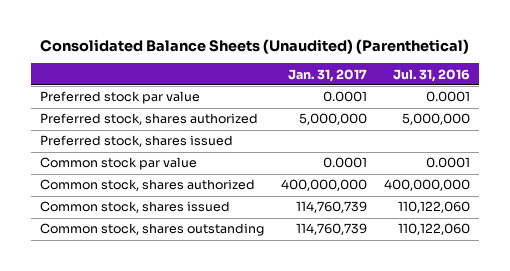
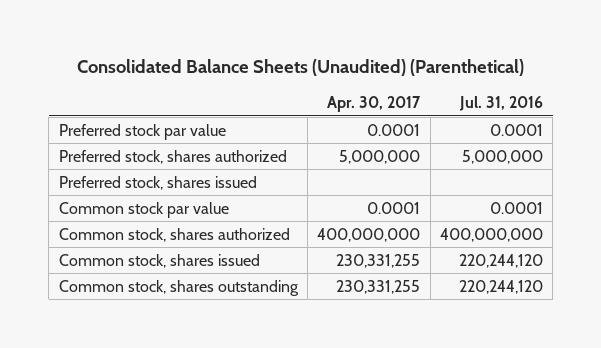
[287,68,367,82] Jan. 31, 2017 -> none
none -> [327,96,422,113] Apr. 30, 2017
[397,201,470,214] 110,122,060 -> [458,253,543,268] 220,244,120
[397,223,470,236] 110,122,060 -> [458,279,543,294] 220,244,120

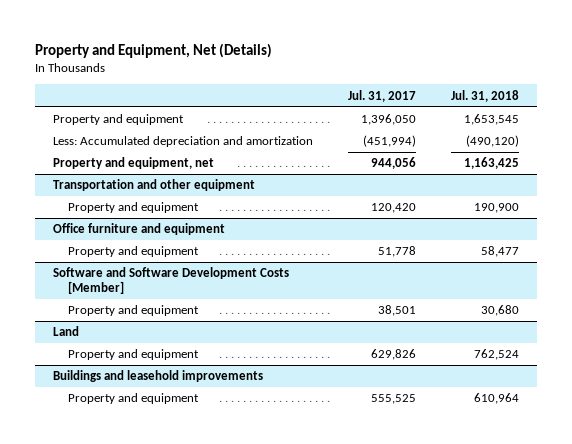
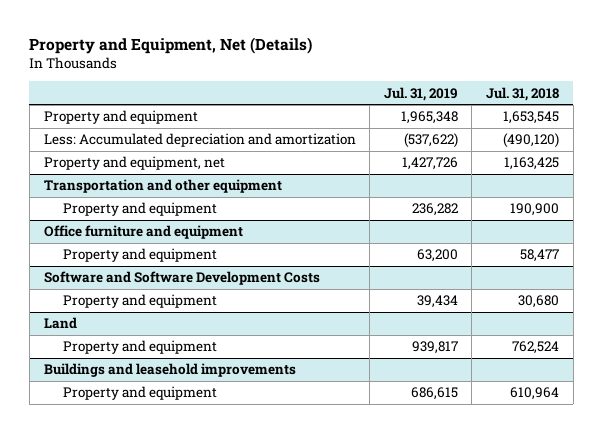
[347,89,416,102] Jul. 31, 2017 -> none
none -> [383,86,458,101] Jul. 31, 2019
[52,267,289,295] Software and Software Development Costs [Member] -> [43,271,320,286] Software and Software Development Costs

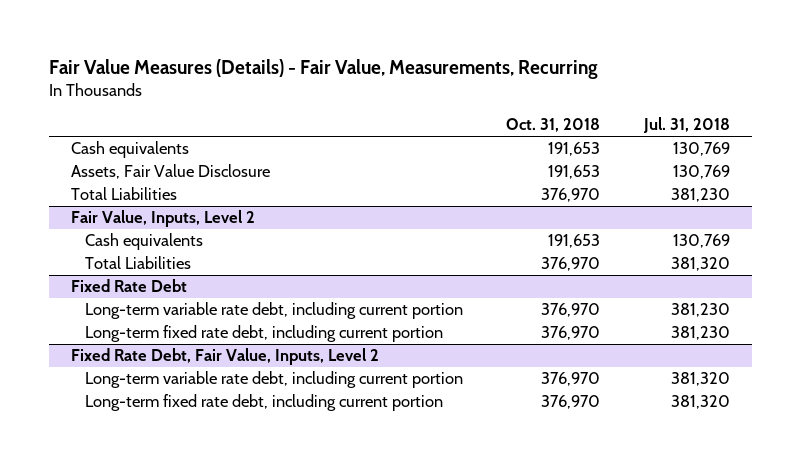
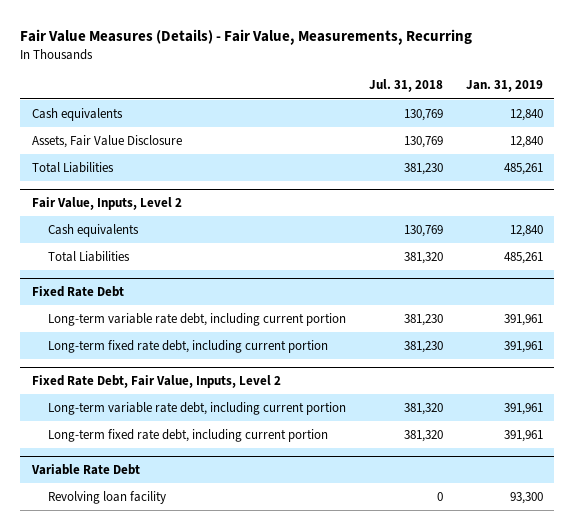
[506,118,601,133] Oct. 31, 2018 -> none
none -> [466,80,544,93] Jan. 31, 2019
none -> [30,464,140,476] Variable Rate Debt
none -> [48,490,167,504] Revolving loan facility

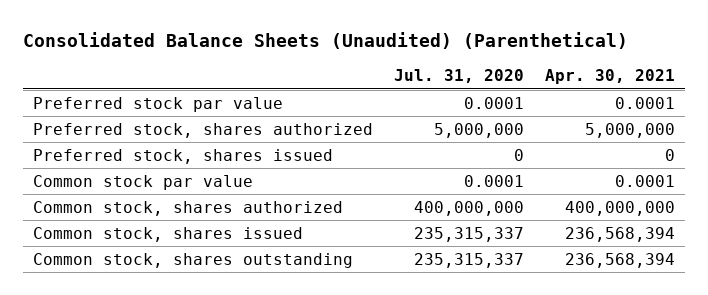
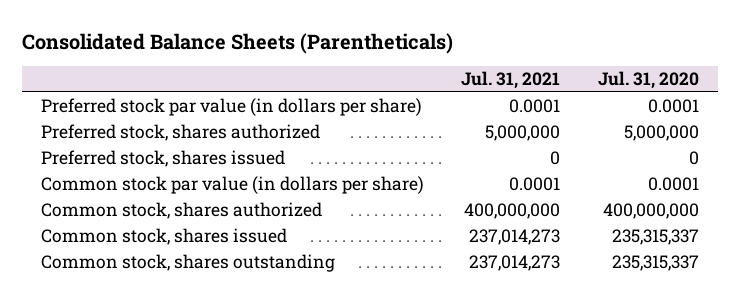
[22,31,628,49] Consolidated Balance Sheets (Unaudited) (Parenthetical) -> [21,32,453,54] Consolidated Balance Sheets (Parentheticals)
[544,69,675,85] Apr. 30, 2021 -> none
none -> [461,71,561,90] Jul. 31, 2021
[32,96,283,112] Preferred stock par value -> [40,98,422,117] Preferred stock par value (in dollars per share)
[32,174,253,190] Common stock par value -> [40,176,424,195] Common stock par value (in dollars per share)

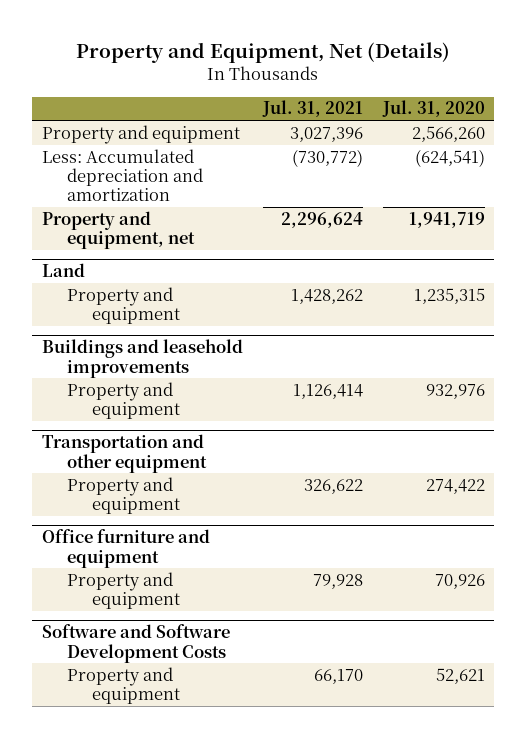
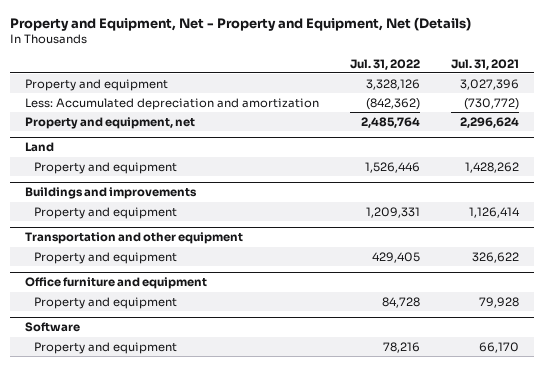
[76,41,451,63] Property and Equipment, Net (Details) -> [10,16,472,31] Property and Equipment, Net - Property and Equipment, Net (Details)
[381,100,485,118] Jul. 31, 2020 -> none
none -> [349,58,420,70] Jul. 31, 2022
[42,339,244,378] Buildings and leasehold improvements -> [25,187,198,200] Buildings and improvements
[42,624,231,663] Software and Software Development Costs -> [25,322,81,333] Software

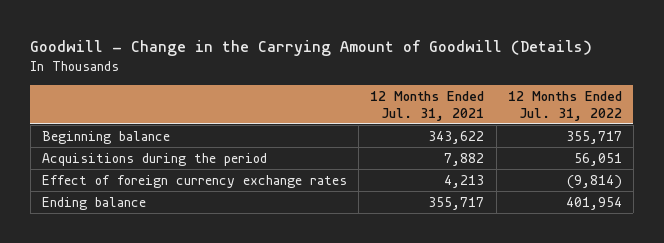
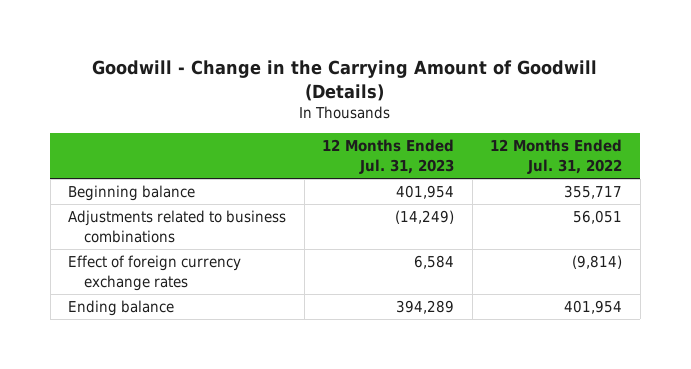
[370,91,485,121] 12 Months Ended Jul. 31, 2021 -> none
none -> [322,139,455,174] 12 Months Ended Jul. 31, 2023
[42,152,268,166] Acquisitions during the period -> [68,210,287,243] Adjustments related to business combinations

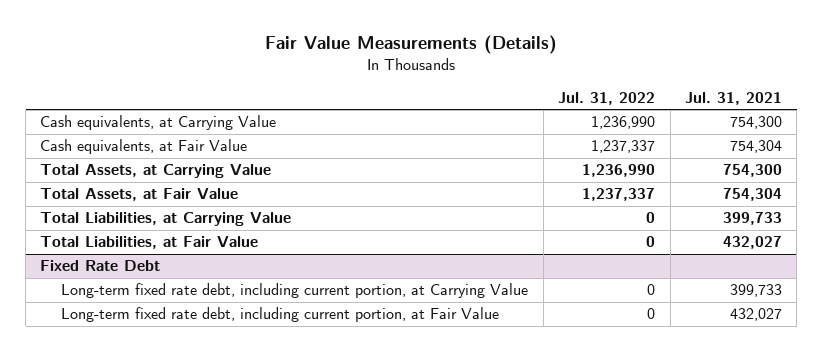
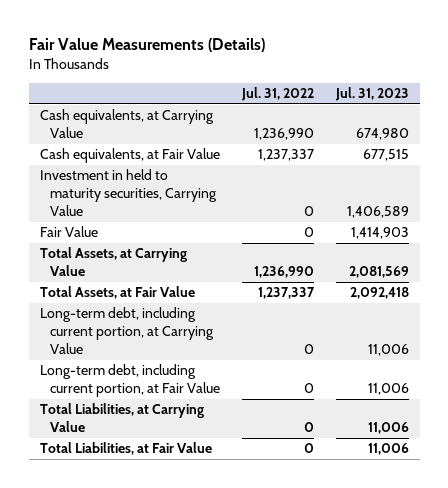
[684,91,782,105] Jul. 31, 2021 -> none
none -> [334,87,409,102] Jul. 31, 2023
none -> [39,169,217,216] Investment in held to maturity securities, Carrying Value
none -> [39,226,98,238] Fair Value
none -> [39,307,214,354] Long-term debt, including current portion, at Carrying Value
none -> [39,364,220,398] Long-term debt, including current portion, at Fair Value
[40,260,161,272] Fixed Rate Debt -> none
[61,283,529,299] Long-term fixed rate debt, including current portion, at Carrying Value -> none
[61,307,500,323] Long-term fixed rate debt, including current portion, at Fair Value -> none

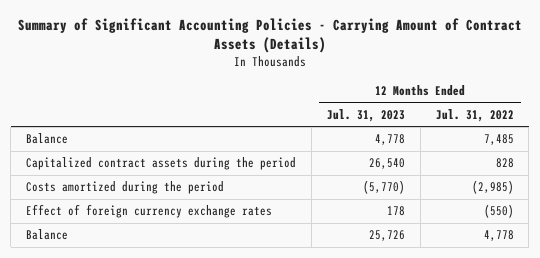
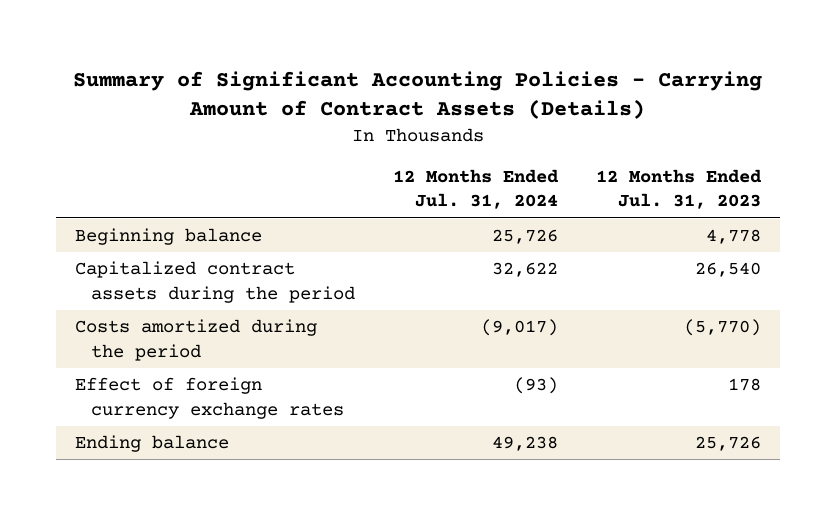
[435,108,514,122] Jul. 31, 2022 -> none
none -> [392,168,559,210] 12 Months Ended Jul. 31, 2024
[26,133,69,145] Balance -> [75,228,263,246] Beginning balance
[26,229,69,241] Balance -> [75,435,230,453] Ending balance

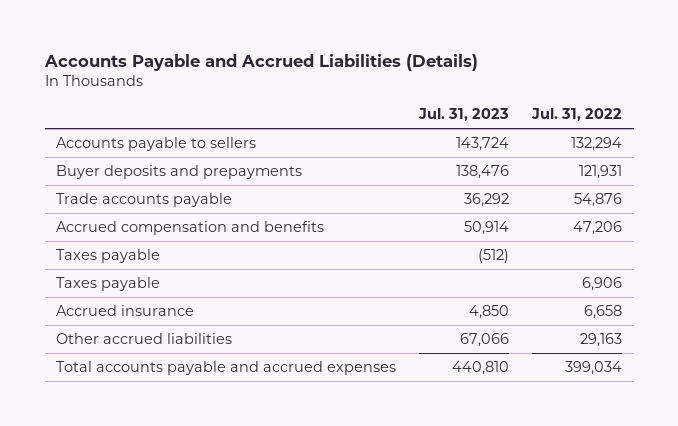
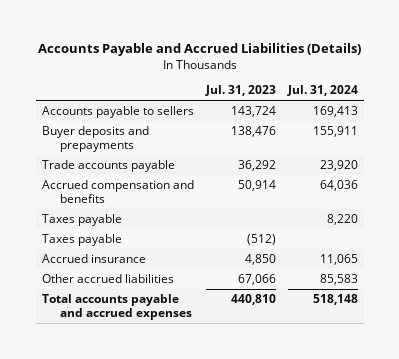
[531,108,623,122] Jul. 31, 2022 -> none
none -> [286,85,358,97] Jul. 31, 2024
[56,248,161,263] Taxes payable -> [41,234,122,247] Taxes payable

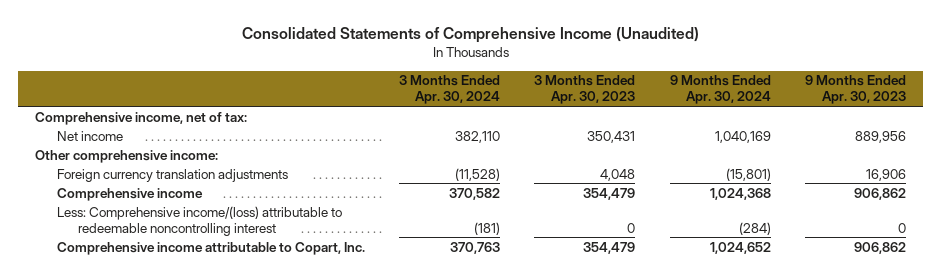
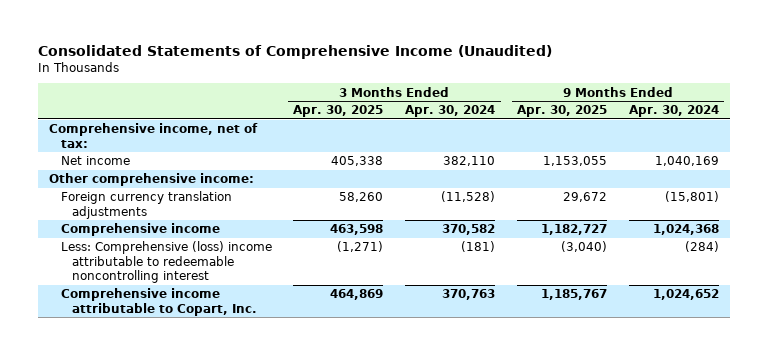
[534,75,636,105] 3 Months Ended Apr. 30, 2023 -> none
[805,75,907,105] 9 Months Ended Apr. 30, 2023 -> none
none -> [293,105,384,118] Apr. 30, 2025
none -> [517,105,608,118] Apr. 30, 2025
[56,205,342,236] Less: Comprehensive income/(loss) attributable to redeemable noncontrolling interest -> [60,241,272,284] Less: Comprehensive (loss) income attributable to redeemable noncontrolling interest

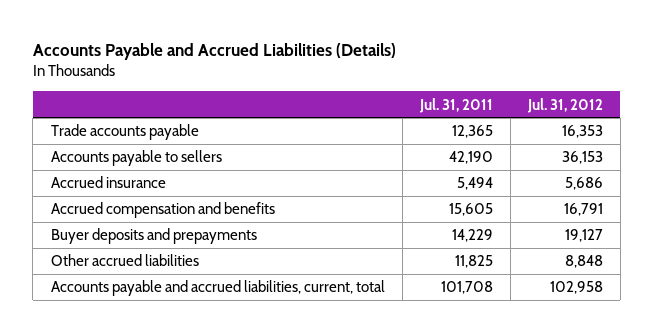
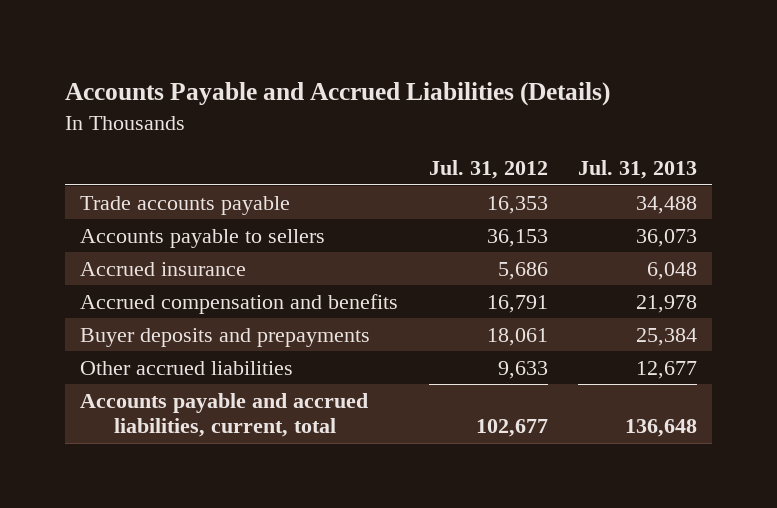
[418,97,493,113] Jul. 31, 2011 -> none
none -> [577,160,697,180] Jul. 31, 2013
[564,229,603,243] 19,127 -> [486,327,548,346] 18,061
[564,255,603,269] 8,848 -> [497,360,548,379] 9,633
[549,281,603,295] 102,958 -> [475,419,548,438] 102,677

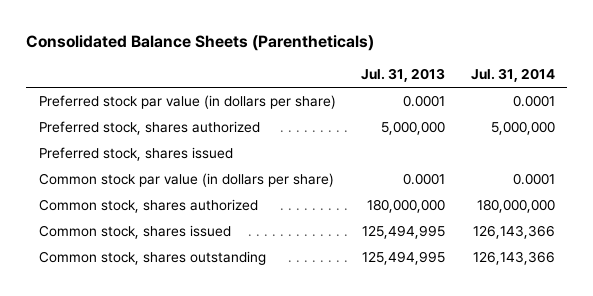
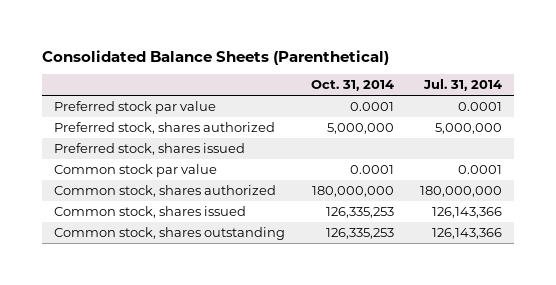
[25,35,374,52] Consolidated Balance Sheets (Parentheticals) -> [41,49,389,65] Consolidated Balance Sheets (Parenthetical)
[361,68,446,83] Jul. 31, 2013 -> none
none -> [310,80,394,92] Oct. 31, 2014
[38,94,336,109] Preferred stock par value (in dollars per share) -> [54,100,217,114] Preferred stock par value
[38,172,334,187] Common stock par value (in dollars per share) -> [54,163,218,177] Common stock par value

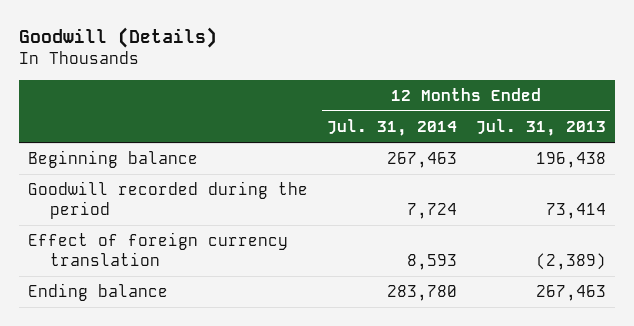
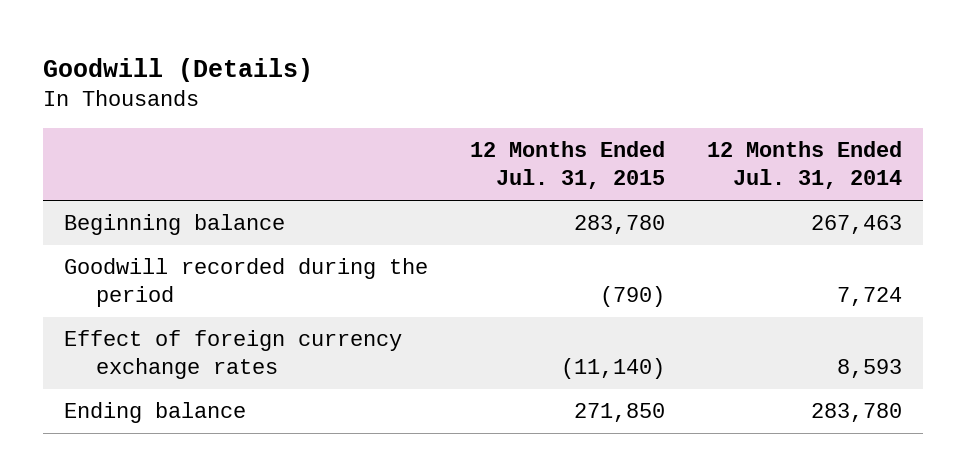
[475,118,606,136] Jul. 31, 2013 -> none
none -> [470,141,666,190] 12 Months Ended Jul. 31, 2015
[28,232,289,266] Effect of foreign currency translation -> [63,330,402,380] Effect of foreign currency exchange rates

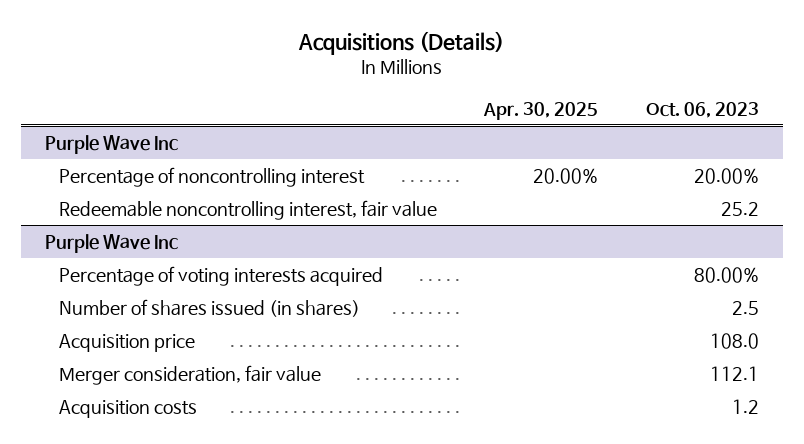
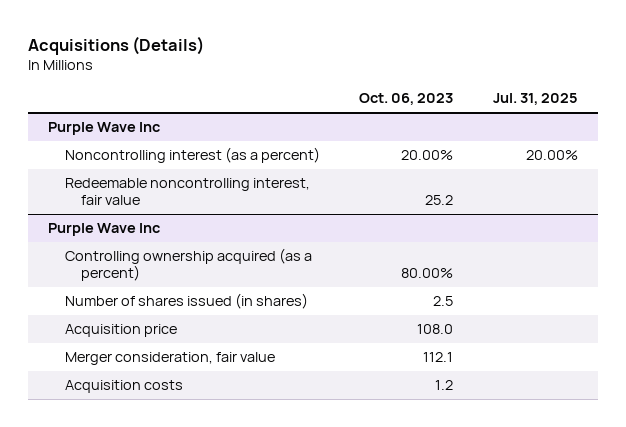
[483,101,599,120] Apr. 30, 2025 -> none
none -> [492,93,578,106] Jul. 31, 2025
[58,167,365,188] Percentage of noncontrolling interest -> [64,147,320,164] Noncontrolling interest (as a percent)
[58,266,383,287] Percentage of voting interests acquired -> [64,248,312,282] Controlling ownership acquired (as a percent)

